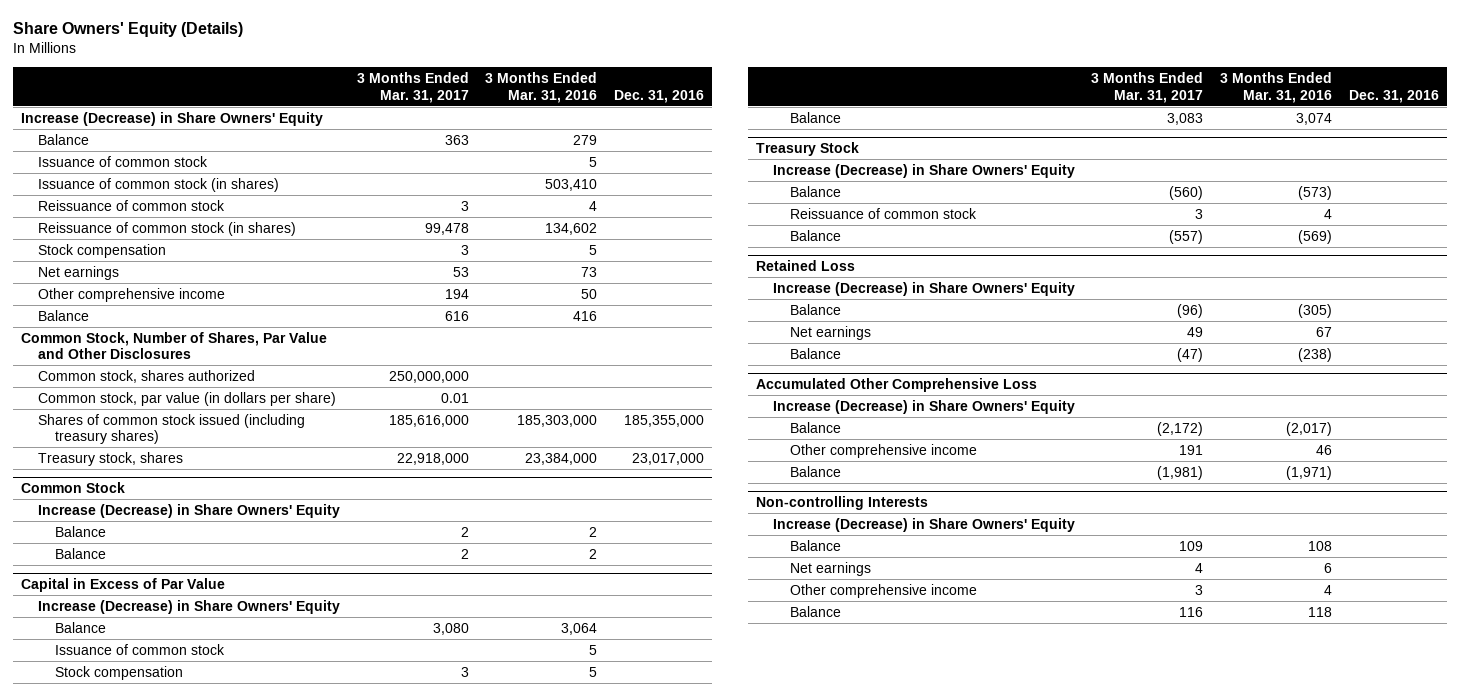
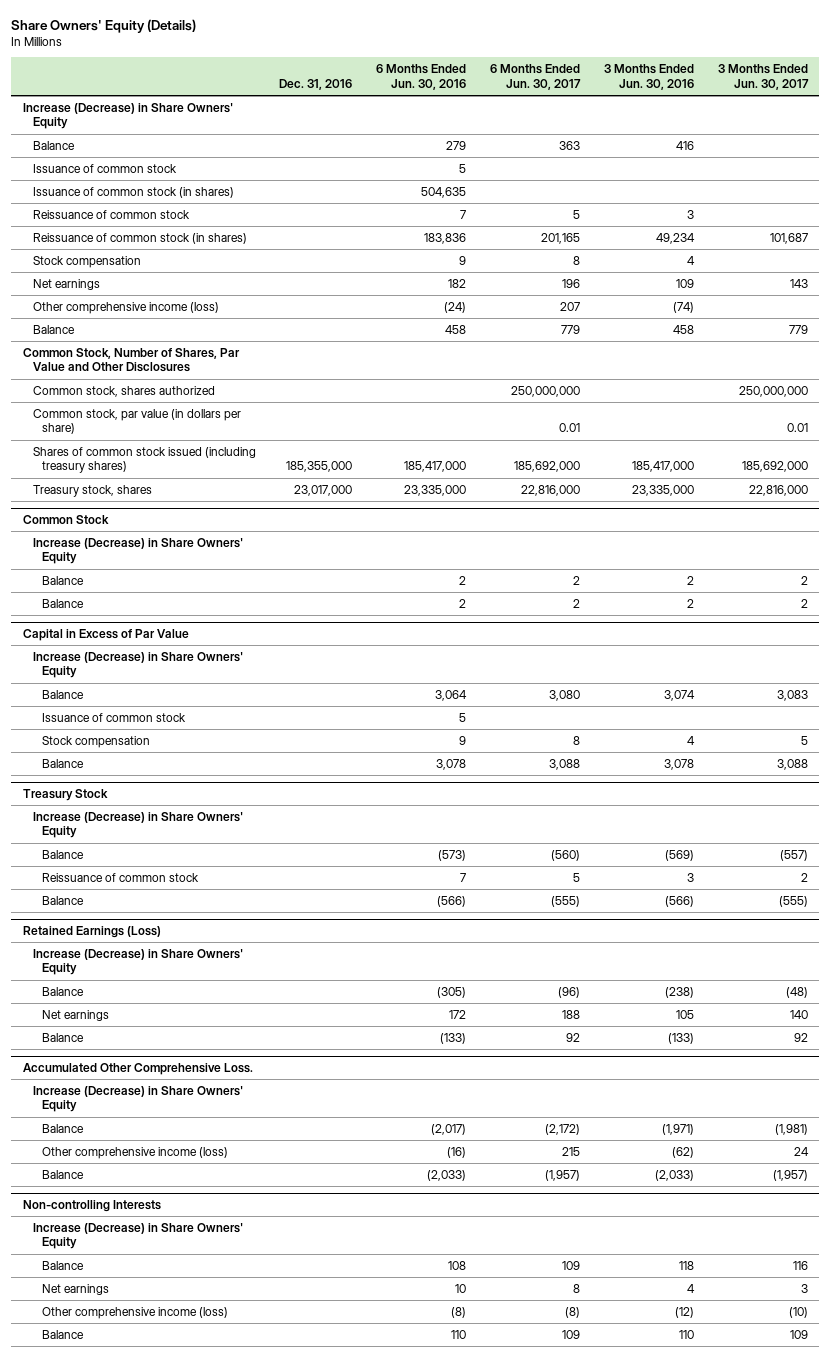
[356,72,469,103] 3 Months Ended Mar. 31, 2017 -> none
[485,72,598,103] 3 Months Ended Mar. 31, 2016 -> none
none -> [376,64,467,90] 6 Months Ended Jun. 30, 2016
none -> [489,64,581,90] 6 Months Ended Jun. 30, 2017
none -> [603,64,694,90] 3 Months Ended Jun. 30, 2016
none -> [717,64,809,90] 3 Months Ended Jun. 30, 2017
[37,287,225,302] Other comprehensive income -> [32,301,219,314] Other comprehensive income (loss)
[755,259,855,271] Retained Loss -> [22,926,161,939] Retained Earnings (Loss)
[755,377,1037,392] Accumulated Other Comprehensive Loss -> [22,1063,253,1076] Accumulated Other Comprehensive Loss.
[789,443,977,458] Other comprehensive income -> [42,1146,229,1159] Other comprehensive income (loss)
[789,583,977,598] Other comprehensive income -> [42,1306,229,1319] Other comprehensive income (loss)

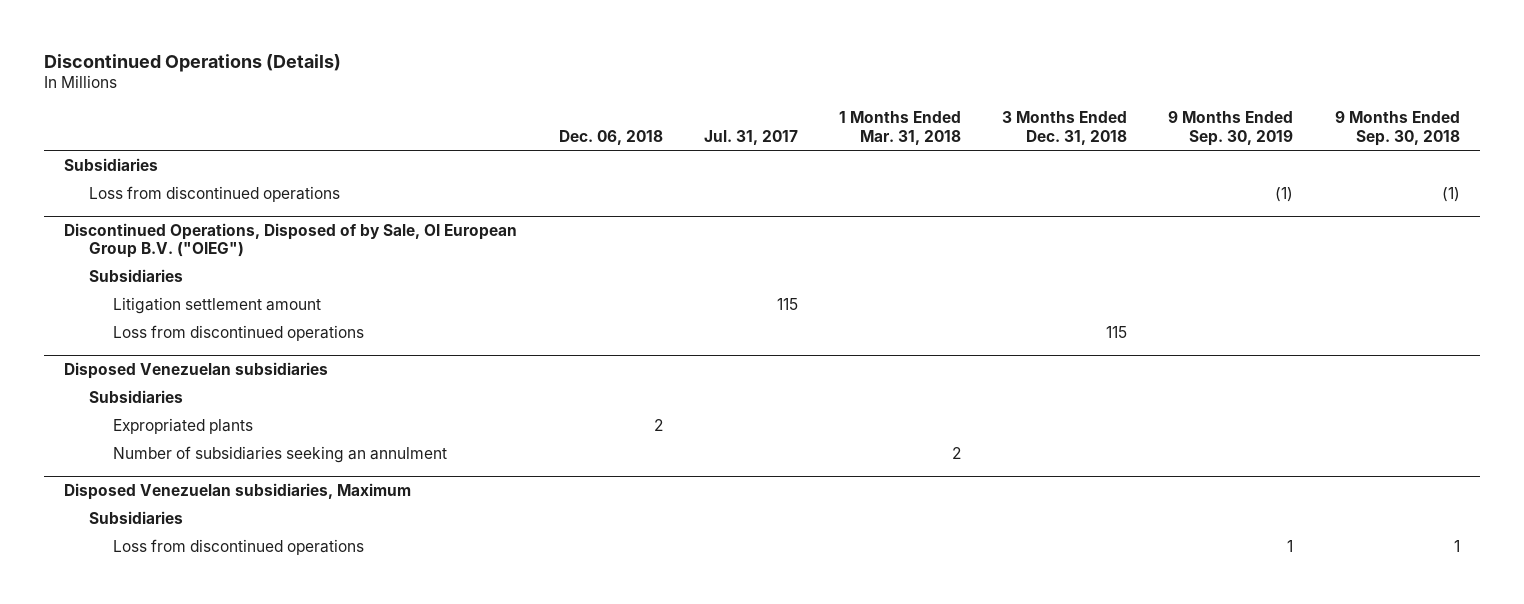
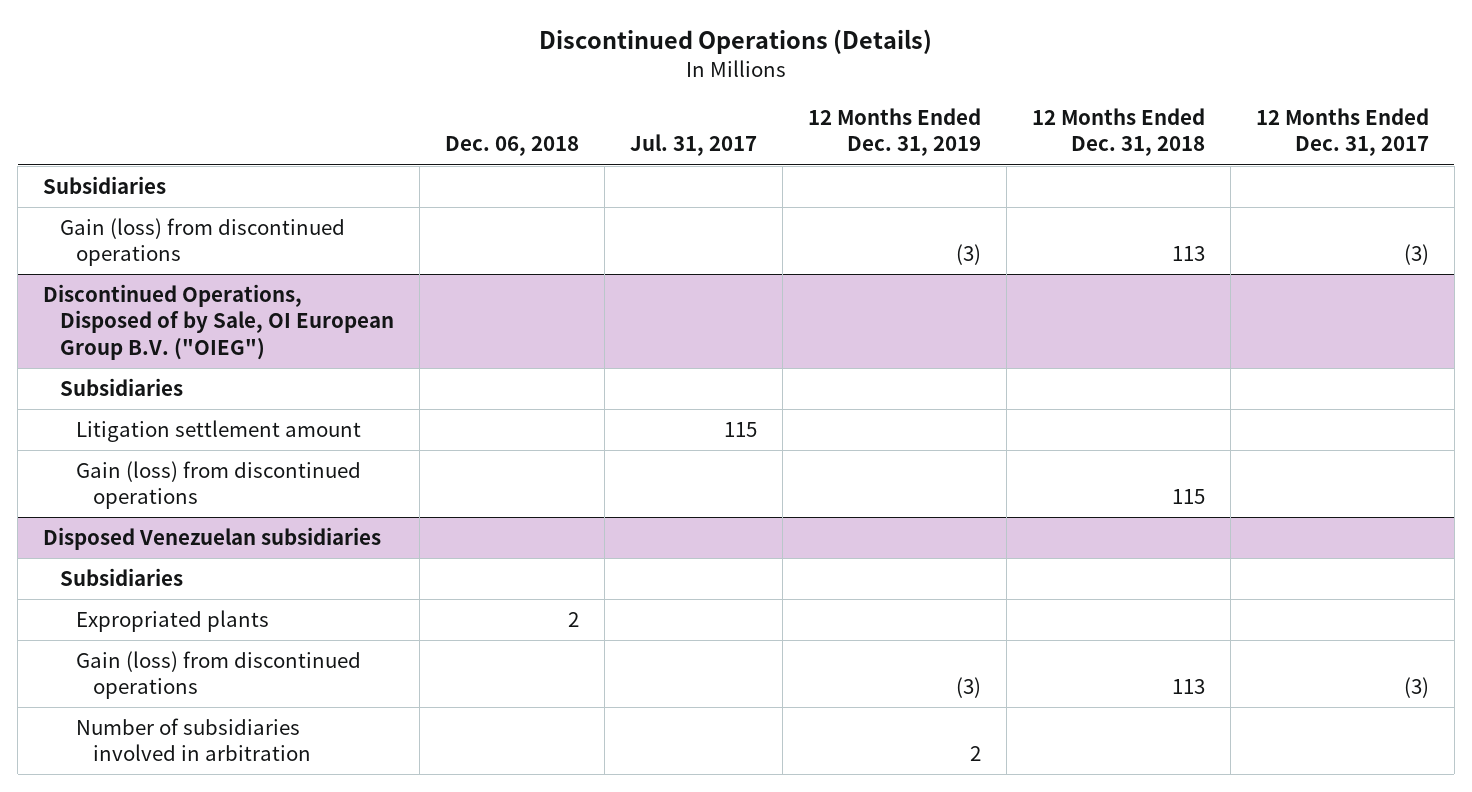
[839,111,962,145] 1 Months Ended Mar. 31, 2018 -> none
[1002,111,1128,145] 3 Months Ended Dec. 31, 2018 -> none
[1168,111,1294,146] 9 Months Ended Sep. 30, 2019 -> none
[1334,111,1460,146] 9 Months Ended Sep. 30, 2018 -> none
none -> [807,108,981,157] 12 Months Ended Dec. 31, 2019
none -> [1031,108,1205,157] 12 Months Ended Dec. 31, 2018
none -> [1255,108,1429,157] 12 Months Ended Dec. 31, 2017
[88,185,340,202] Loss from discontinued operations -> [59,218,345,267] Gain (loss) from discontinued operations
[113,324,365,341] Loss from discontinued operations -> [76,461,362,510] Gain (loss) from discontinued operations
[113,445,448,463] Number of subsidiaries seeking an annulment -> none
[64,482,412,500] Disposed Venezuelan subsidiaries, Maximum -> none
[88,510,183,524] Subsidiaries -> none
[113,538,365,555] Loss from discontinued operations -> none
none -> [76,651,362,700] Gain (loss) from discontinued operations
none -> [76,718,311,762] Number of subsidiaries involved in arbitration

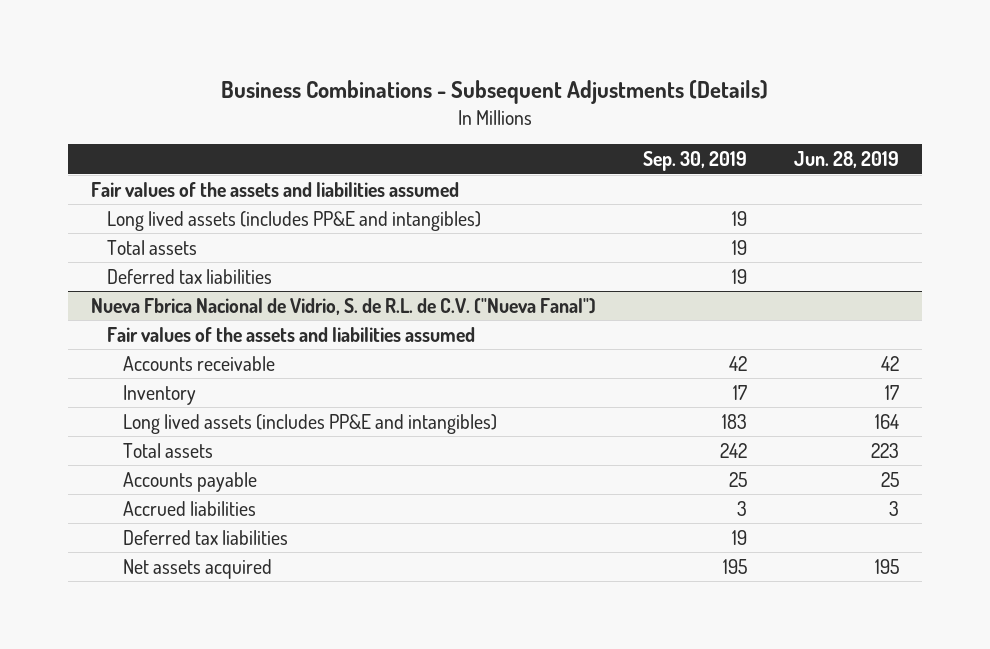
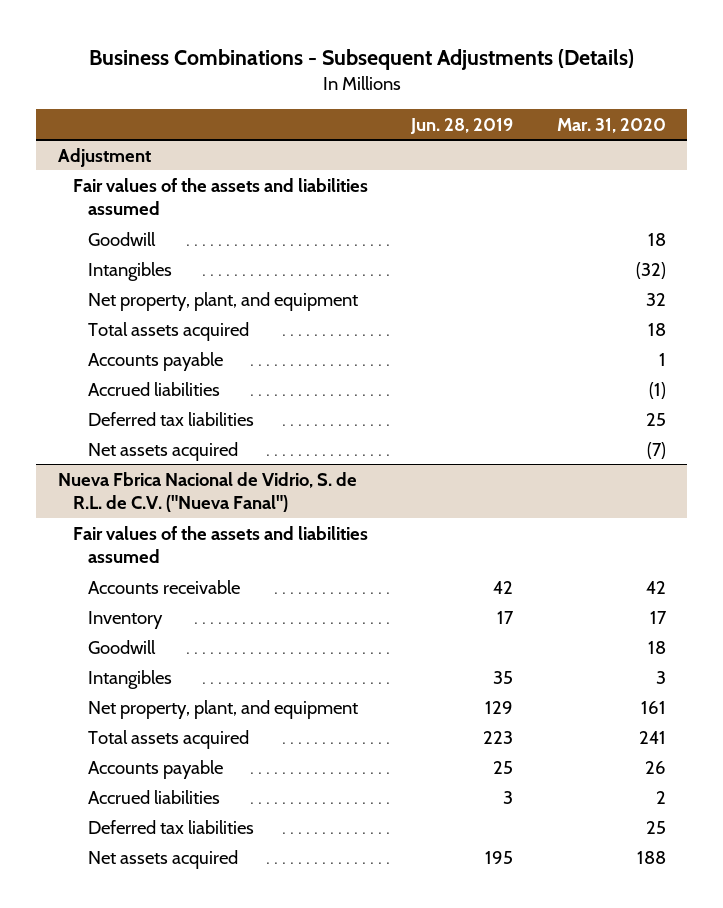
[642,150,747,171] Sep. 30, 2019 -> none
none -> [556,117,666,133] Mar. 31, 2020
[91,181,460,197] Fair values of the assets and liabilities assumed -> none
[107,210,482,231] Long lived assets (includes PP&E and intangibles) -> none
[107,239,198,255] Total assets -> none
[107,268,273,284] Deferred tax liabilities -> none
none -> [57,147,151,167] Adjustment
none -> [73,177,369,216] Fair values of the assets and liabilities assumed
none -> [88,231,157,246] Goodwill
none -> [88,261,173,281] Intangibles
none -> [88,291,359,311] Net property, plant, and equipment
none -> [88,321,250,341] Total assets acquired
none -> [88,351,224,371] Accounts payable
none -> [88,381,221,396] Accrued liabilities
none -> [88,411,255,426] Deferred tax liabilities
none -> [88,441,239,461] Net assets acquired
[123,413,498,434] Long lived assets (includes PP&E and intangibles) -> none
none -> [88,639,157,654] Goodwill
none -> [88,669,173,689] Intangibles
none -> [88,699,359,719] Net property, plant, and equipment
[123,442,214,458] Total assets -> [88,729,250,749] Total assets acquired

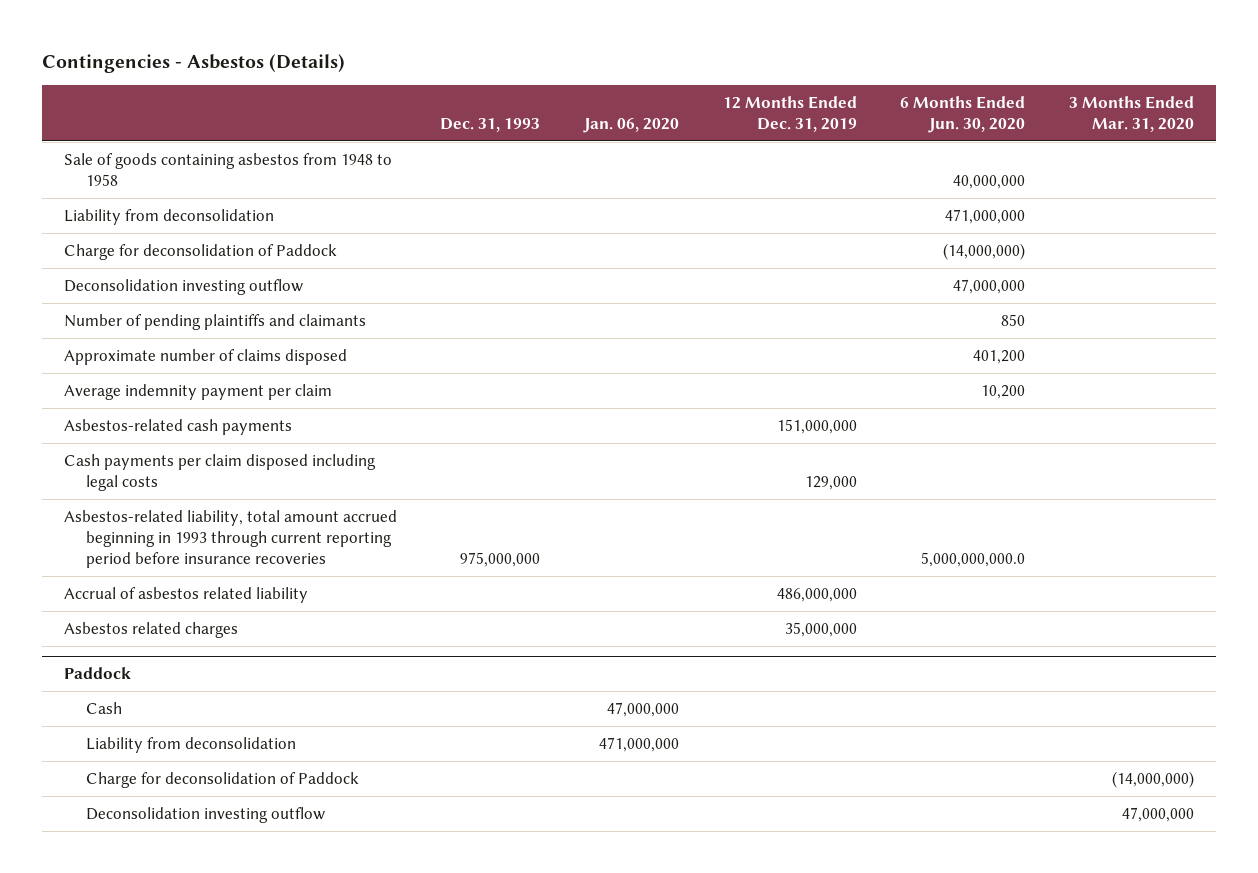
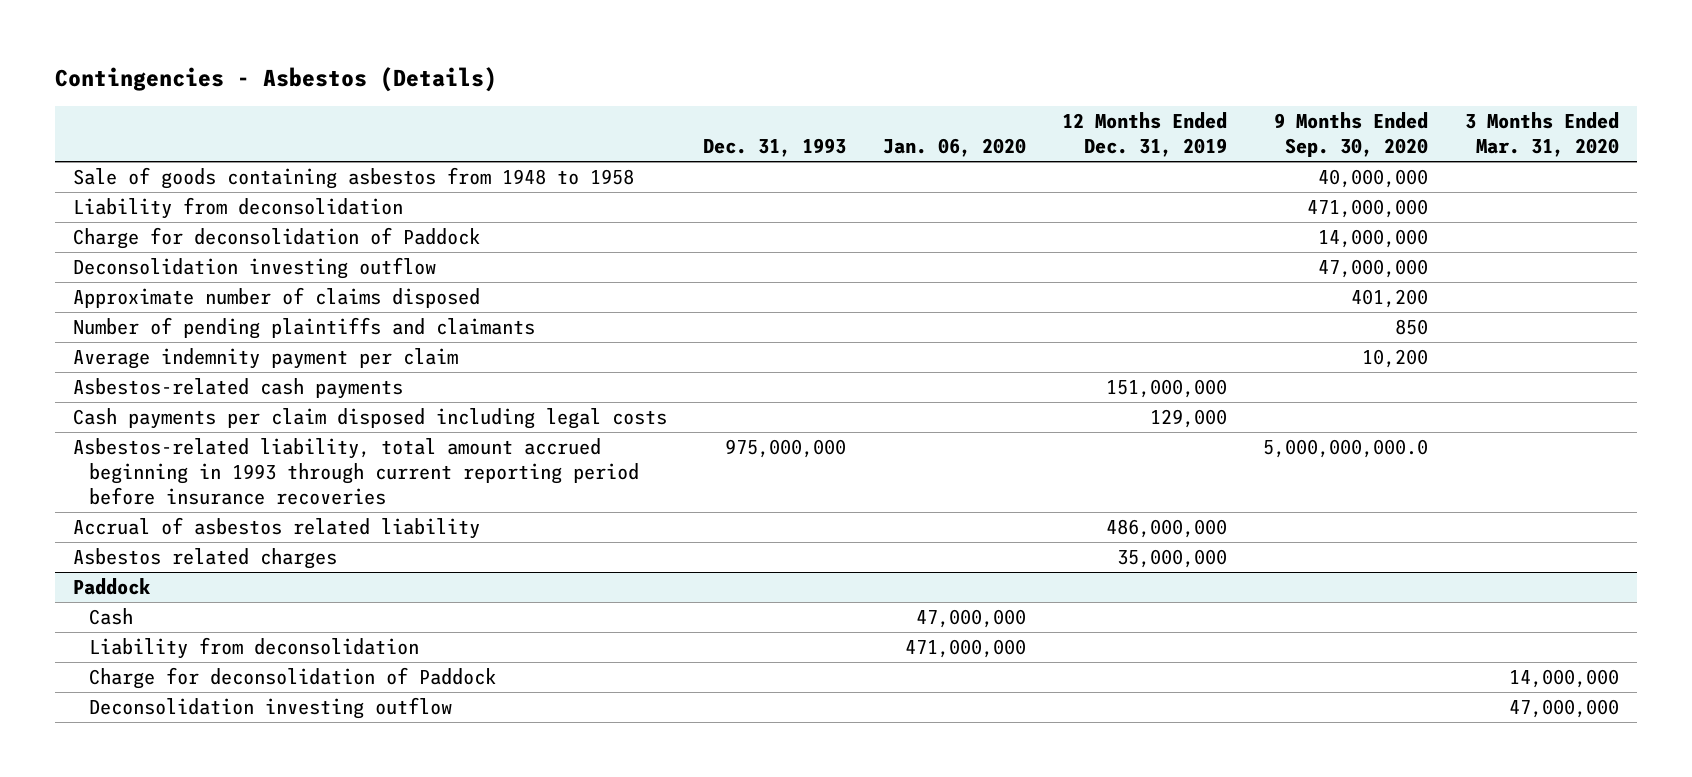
[900,95,1026,133] 6 Months Ended Jun. 30, 2020 -> none
none -> [1274,112,1429,158] 9 Months Ended Sep. 30, 2020
[63,313,366,330] Number of pending plaintiffs and claimants -> [72,317,535,340] Number of pending plaintiffs and claimants
[1111,770,1194,788] (14,000,000) -> [1508,669,1619,689] 14,000,000

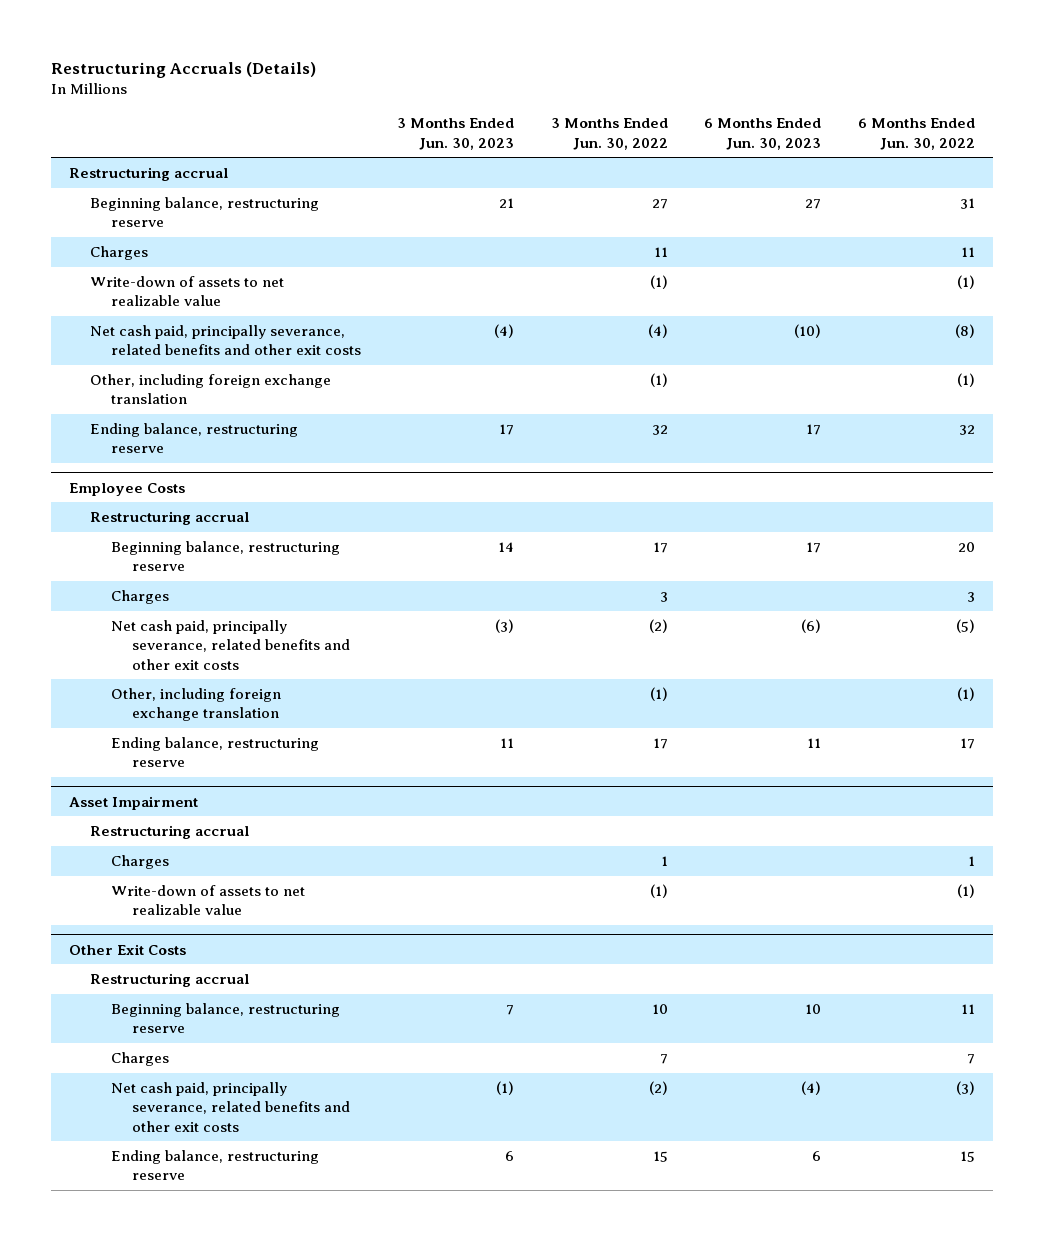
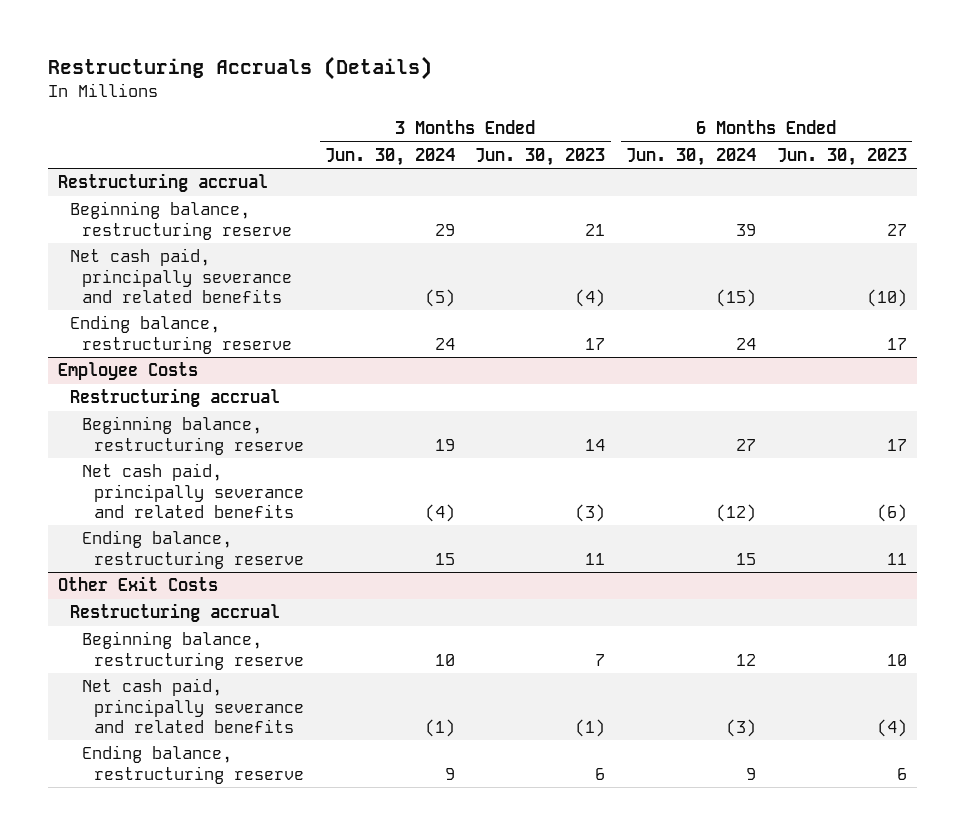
[550,118,668,150] 3 Months Ended Jun. 30, 2022 -> none
[857,118,975,150] 6 Months Ended Jun. 30, 2022 -> none
none -> [324,147,455,166] Jun. 30, 2024
none -> [626,147,757,166] Jun. 30, 2024
[89,245,148,260] Charges -> none
[89,275,284,307] Write-down of assets to net realizable value -> none
[89,373,331,405] Other, including foreign exchange translation -> none
[89,324,361,356] Net cash paid, principally severance, related benefits and other exit costs -> [70,248,293,303] Net cash paid, principally severance and related benefits
[110,589,169,604] Charges -> none
[110,687,281,722] Other, including foreign exchange translation -> none
[110,619,350,670] Net cash paid, principally severance, related benefits and other exit costs -> [82,463,305,518] Net cash paid, principally severance and related benefits
[68,795,198,810] Asset Impairment -> none
[89,824,249,839] Restructuring accrual -> none
[110,854,169,869] Charges -> none
[110,884,305,916] Write-down of assets to net realizable value -> none
[110,1051,169,1066] Charges -> none
[110,1081,350,1132] Net cash paid, principally severance, related benefits and other exit costs -> [82,678,305,733] Net cash paid, principally severance and related benefits

